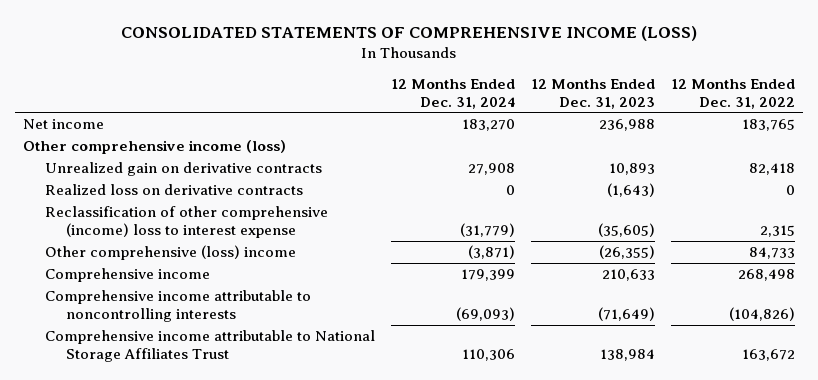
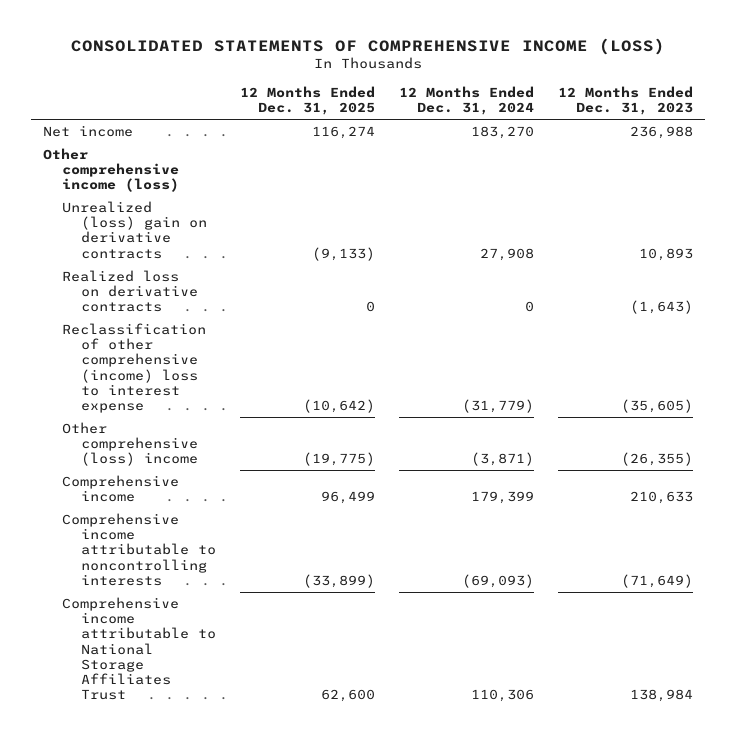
[670,78,795,109] 12 Months Ended Dec. 31, 2022 -> none
none -> [240,85,376,116] 12 Months Ended Dec. 31, 2025
[44,162,322,177] Unrealized gain on derivative contracts -> [62,200,208,259] Unrealized (loss) gain on derivative contracts

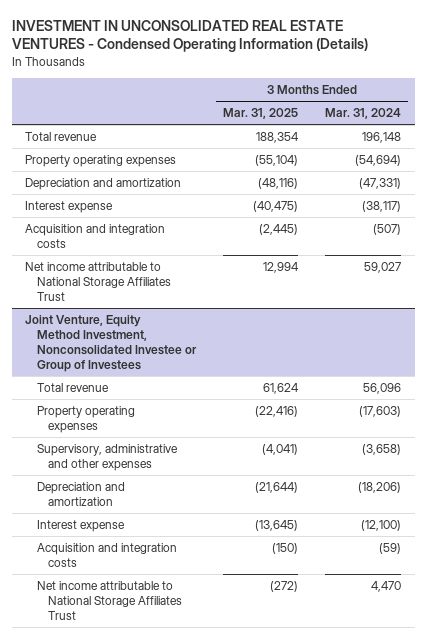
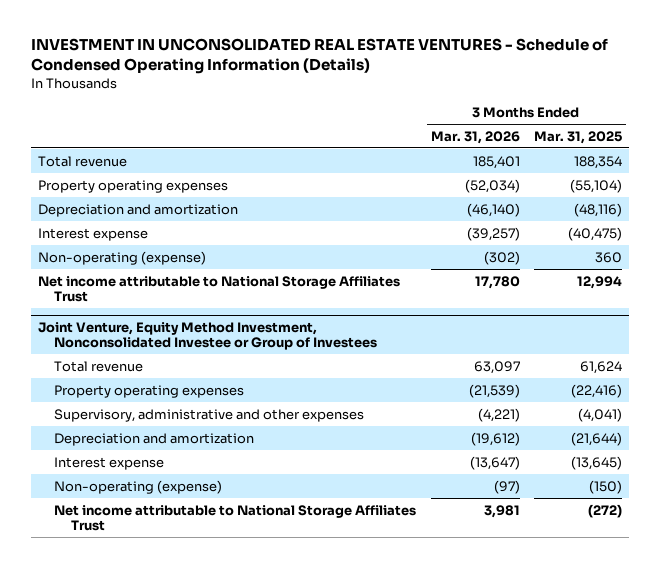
[11,19,368,53] INVESTMENT IN UNCONSOLIDATED REAL ESTATE VENTURES - Condensed Operating Information (Details) -> [30,38,608,75] INVESTMENT IN UNCONSOLIDATED REAL ESTATE VENTURES - Schedule of Condensed Operating Information (Details)
[325,108,402,120] Mar. 31, 2024 -> none
none -> [430,130,520,144] Mar. 31, 2026
[25,224,166,248] Acquisition and integration costs -> none
none -> [37,250,206,265] Non-operating (expense)
[36,543,177,567] Acquisition and integration costs -> none
none -> [54,479,223,494] Non-operating (expense)

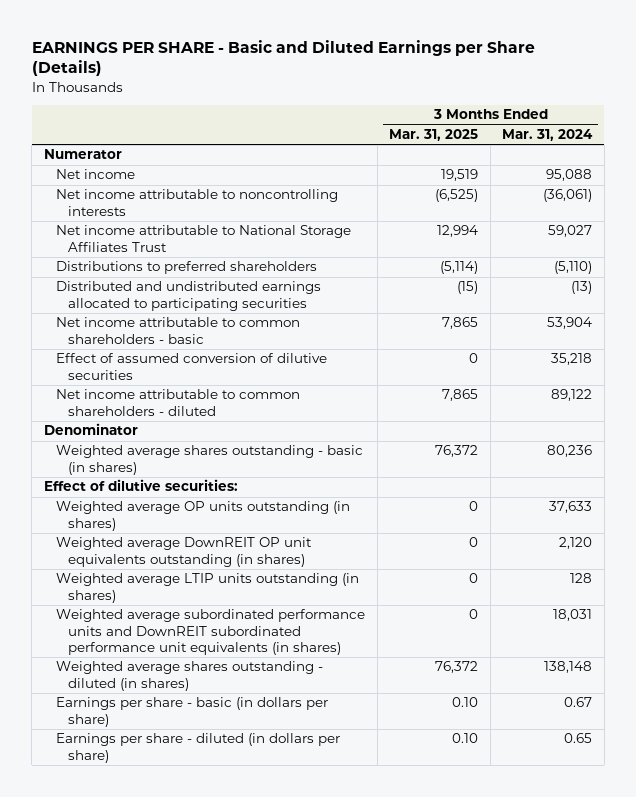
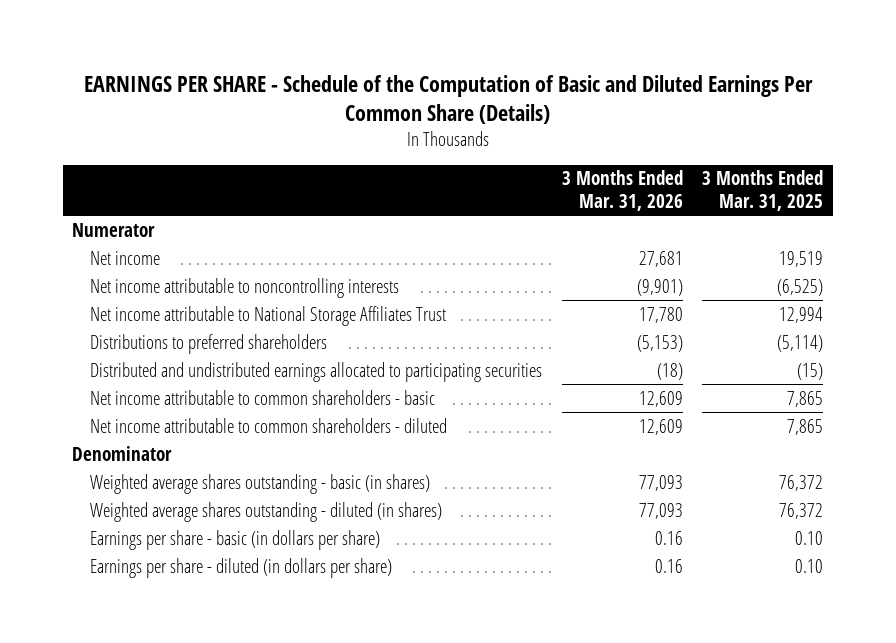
[31,39,535,77] EARNINGS PER SHARE - Basic and Diluted Earnings per Share (Details) -> [83,74,813,124] EARNINGS PER SHARE - Schedule of the Computation of Basic and Diluted Earnings Per Common Share (Details)
[502,129,594,142] Mar. 31, 2024 -> none
none -> [561,170,683,212] 3 Months Ended Mar. 31, 2026
[56,353,328,380] Effect of assumed conversion of dilutive securities -> none
[43,479,238,492] Effect of dilutive securities: -> none
[56,501,351,531] Weighted average OP units outstanding (in shares) -> none
[56,537,313,567] Weighted average DownREIT OP unit equivalents outstanding (in shares) -> none
[56,573,360,603] Weighted average LTIP units outstanding (in shares) -> none
[56,609,366,655] Weighted average subordinated performance units and DownREIT subordinated performance unit equivalents (in shares) -> none

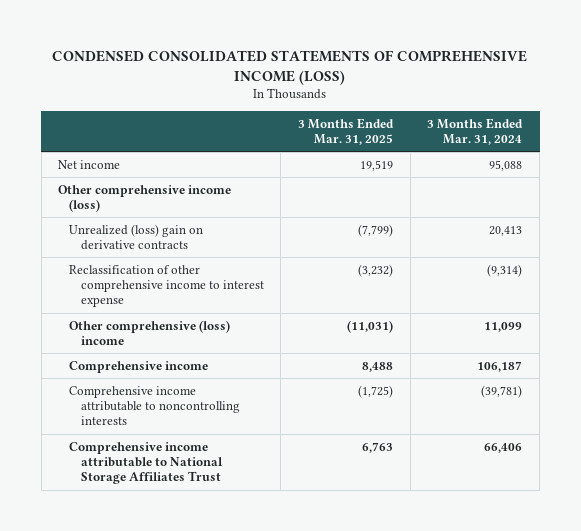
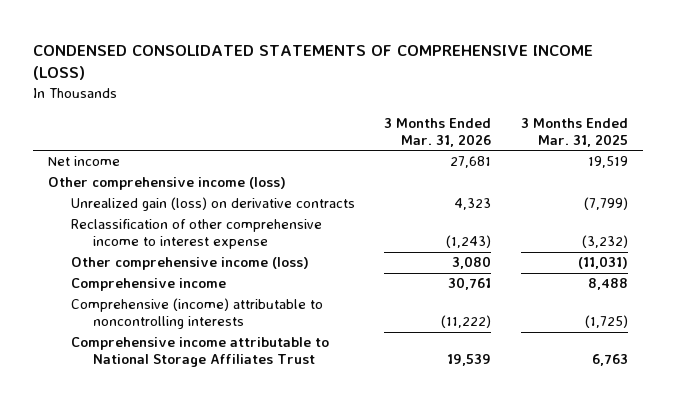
[427,117,524,146] 3 Months Ended Mar. 31, 2024 -> none
none -> [384,117,492,147] 3 Months Ended Mar. 31, 2026
[69,223,204,251] Unrealized (loss) gain on derivative contracts -> [70,197,355,212] Unrealized gain (loss) on derivative contracts
[69,319,231,346] Other comprehensive (loss) income -> [70,257,309,271] Other comprehensive income (loss)
[69,385,240,426] Comprehensive income attributable to noncontrolling interests -> [70,298,323,330] Comprehensive (income) attributable to noncontrolling interests

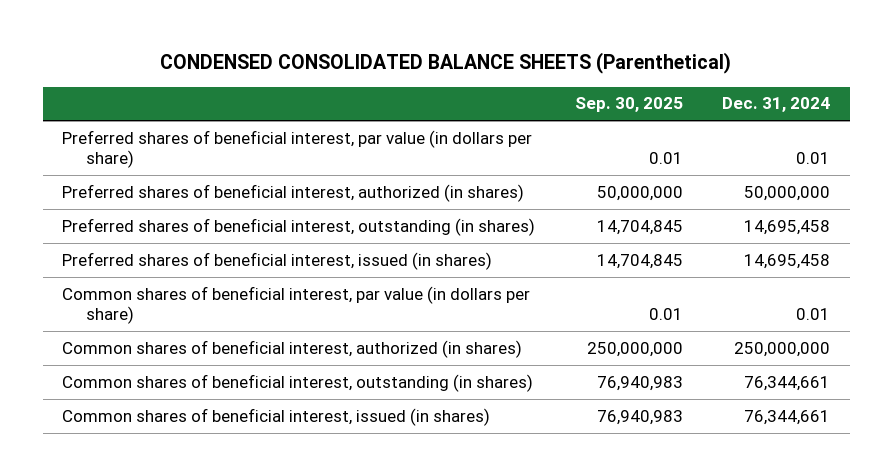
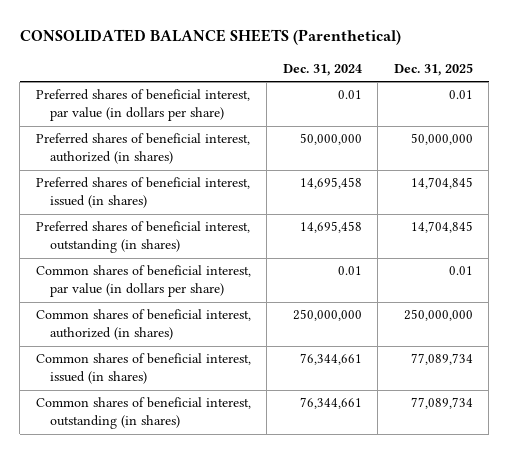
[160,52,732,75] CONDENSED CONSOLIDATED BALANCE SHEETS (Parenthetical) -> [19,29,401,46] CONSOLIDATED BALANCE SHEETS (Parenthetical)
[574,97,683,113] Sep. 30, 2025 -> none
none -> [393,62,473,76] Dec. 31, 2025
[62,217,536,236] Preferred shares of beneficial interest, outstanding (in shares) -> [35,221,250,254] Preferred shares of beneficial interest, outstanding (in shares)
[62,373,534,392] Common shares of beneficial interest, outstanding (in shares) -> [35,397,251,430] Common shares of beneficial interest, outstanding (in shares)

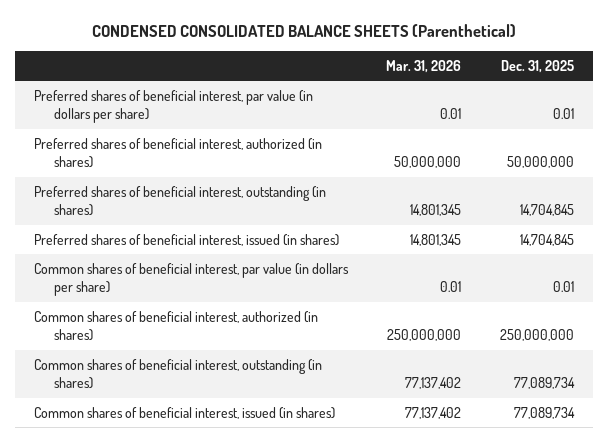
[19,29,401,46] CONSOLIDATED BALANCE SHEETS (Parenthetical) -> [91,23,516,37] CONDENSED CONSOLIDATED BALANCE SHEETS (Parenthetical)
[282,63,362,76] Dec. 31, 2024 -> none
none -> [386,59,462,73] Mar. 31, 2026
[35,177,250,209] Preferred shares of beneficial interest, issued (in shares) -> [33,233,339,246] Preferred shares of beneficial interest, issued (in shares)
[35,353,251,385] Common shares of beneficial interest, issued (in shares) -> [33,406,335,419] Common shares of beneficial interest, issued (in shares)

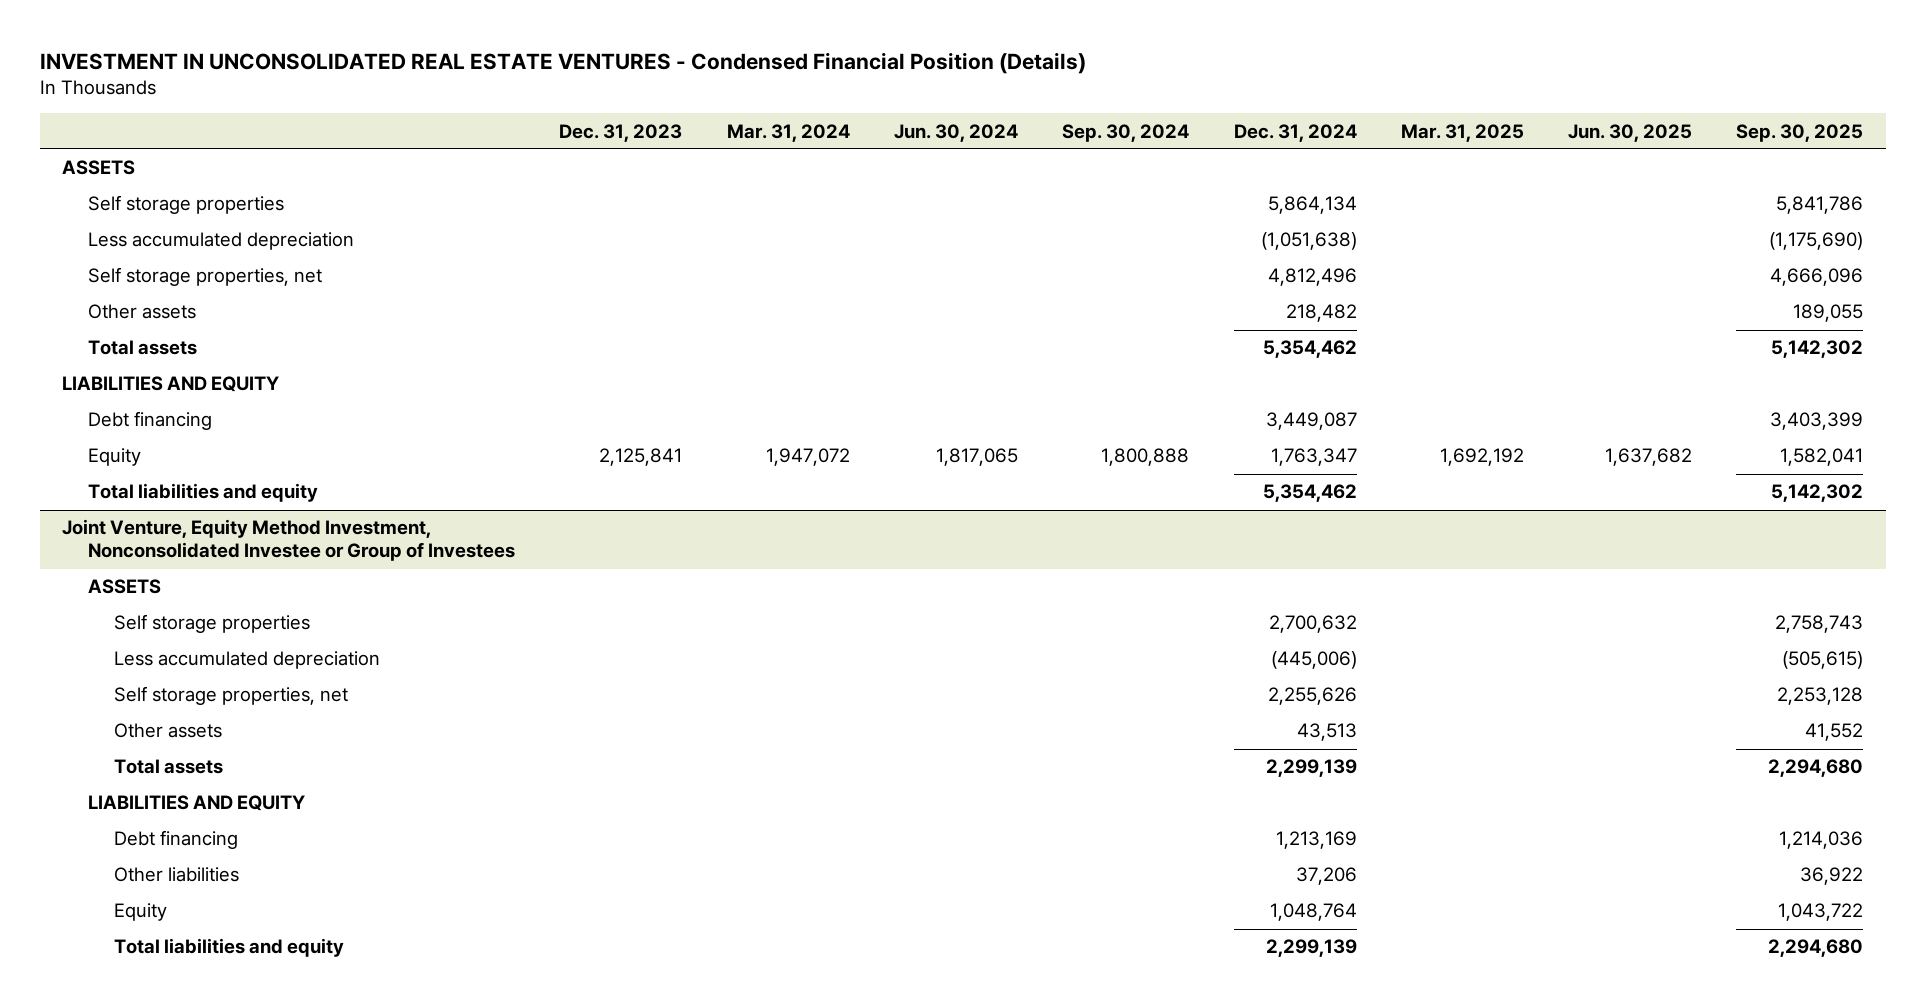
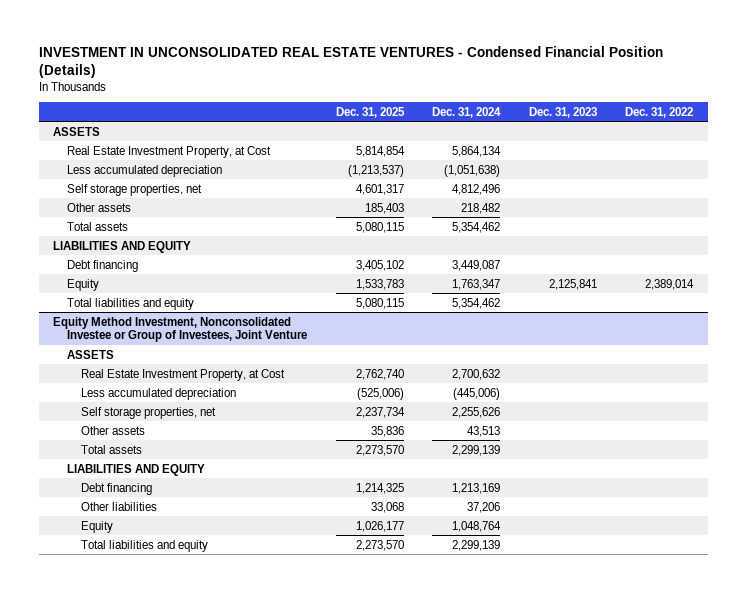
[726,123,850,142] Mar. 31, 2024 -> none
[893,123,1018,142] Jun. 30, 2024 -> none
[1062,123,1190,142] Sep. 30, 2024 -> none
[1400,123,1524,142] Mar. 31, 2025 -> none
[1568,123,1693,142] Jun. 30, 2025 -> none
[1736,123,1864,142] Sep. 30, 2025 -> none
none -> [335,106,405,118] Dec. 31, 2025
none -> [625,106,694,118] Dec. 31, 2022
[87,195,284,215] Self storage properties -> [66,145,271,158] Real Estate Investment Property, at Cost
[62,519,515,562] Joint Venture, Equity Method Investment, Nonconsolidated Investee or Group of Investees -> [53,316,307,343] Equity Method Investment, Nonconsolidated Investee or Group of Investees, Joint Venture
[113,614,310,634] Self storage properties -> [80,368,285,381] Real Estate Investment Property, at Cost

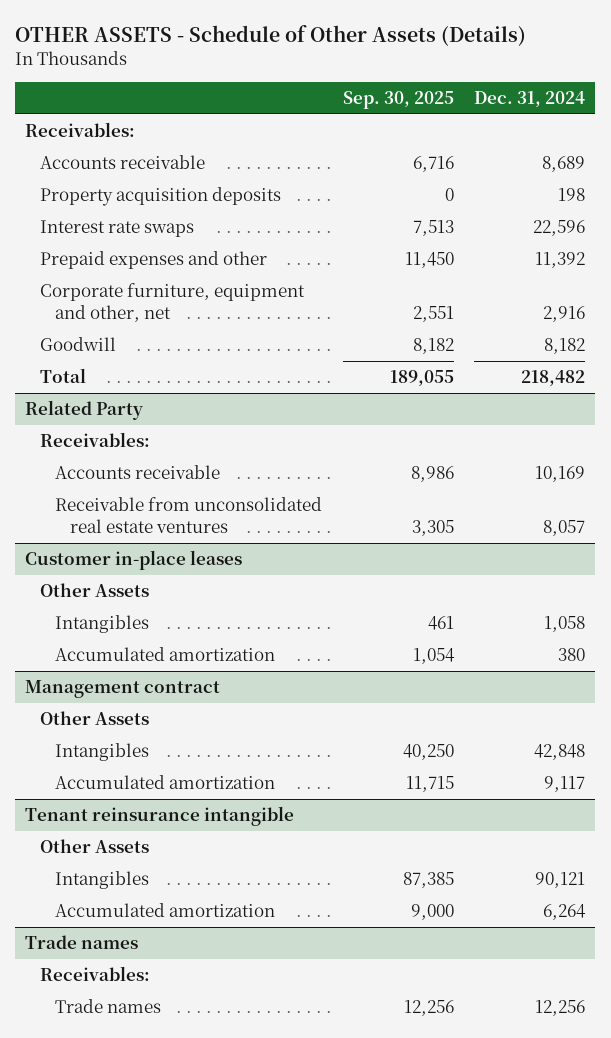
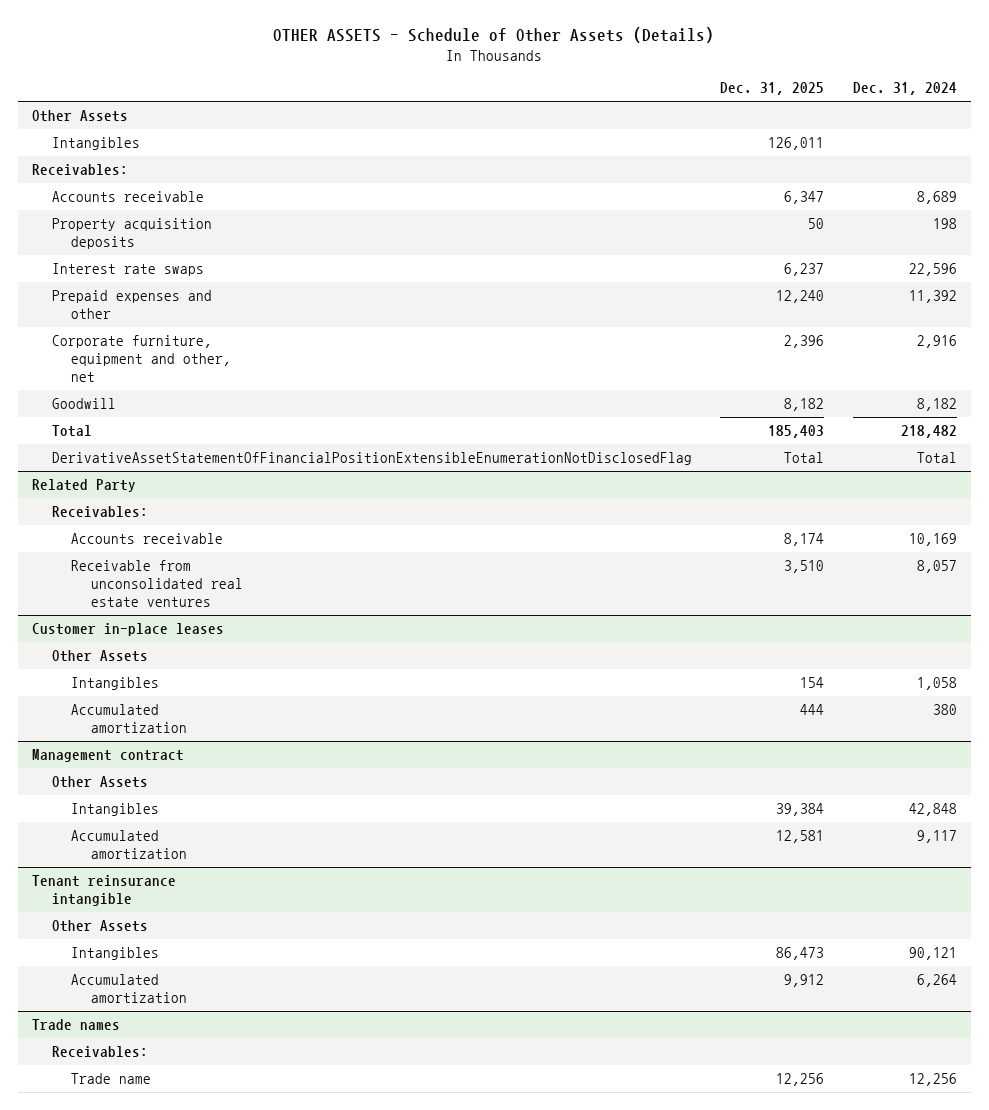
[342,90,454,109] Sep. 30, 2025 -> none
none -> [720,82,825,96] Dec. 31, 2025
none -> [32,110,129,123] Other Assets
none -> [51,137,140,151] Intangibles
none -> [51,452,692,466] DerivativeAssetStatementOfFinancialPositionExtensibleEnumerationNotDisclosedFlag
[54,999,161,1014] Trade names -> [71,1073,152,1085] Trade name

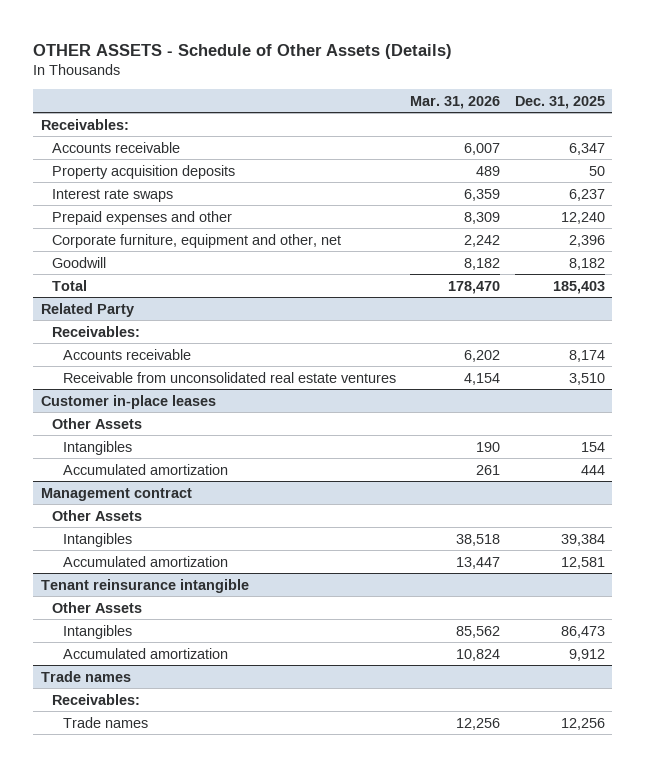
[852,82,957,96] Dec. 31, 2024 -> none
none -> [410,95,501,109] Mar. 31, 2026
[32,110,129,123] Other Assets -> none
[51,137,140,151] Intangibles -> none
[51,452,692,466] DerivativeAssetStatementOfFinancialPositionExtensibleEnumerationNotDisclosedFlag -> none
[71,1073,152,1085] Trade name -> [62,716,148,728] Trade names

